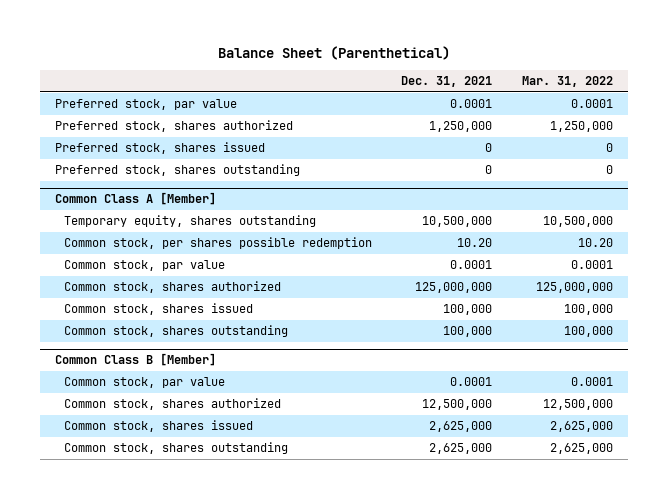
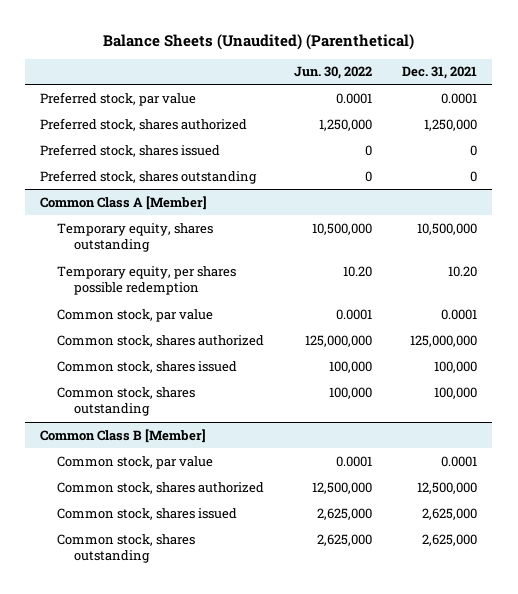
[218,46,451,61] Balance Sheet (Parenthetical) -> [102,33,414,50] Balance Sheets (Unaudited) (Parenthetical)
[522,76,614,88] Mar. 31, 2022 -> none
none -> [294,66,373,80] Jun. 30, 2022
[63,237,372,250] Common stock, per shares possible redemption -> [57,265,237,296] Temporary equity, per shares possible redemption

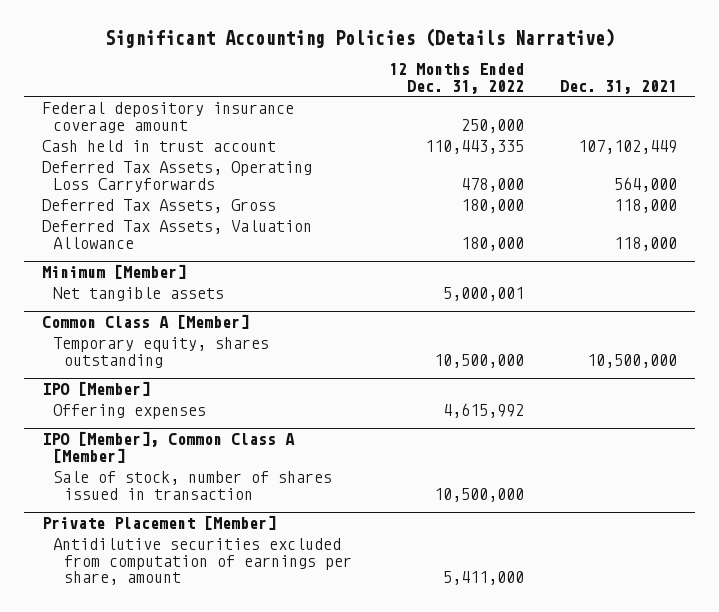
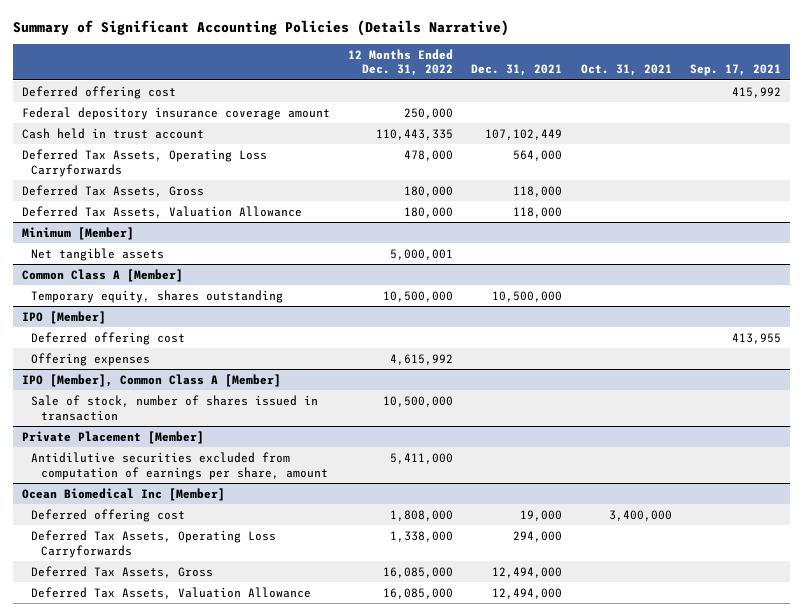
[104,27,615,48] Significant Accounting Policies (Details Narrative) -> [12,19,509,36] Summary of Significant Accounting Policies (Details Narrative)
none -> [580,64,672,77] Oct. 31, 2021
none -> [689,64,781,77] Sep. 17, 2021
none -> [21,85,176,99] Deferred offering cost
none -> [31,331,186,345] Deferred offering cost
none -> [21,487,225,501] Ocean Biomedical Inc [Member]
none -> [31,508,186,522] Deferred offering cost
none -> [31,529,277,558] Deferred Tax Assets, Operating Loss Carryforwards
none -> [31,565,214,578] Deferred Tax Assets, Gross
none -> [31,586,312,599] Deferred Tax Assets, Valuation Allowance

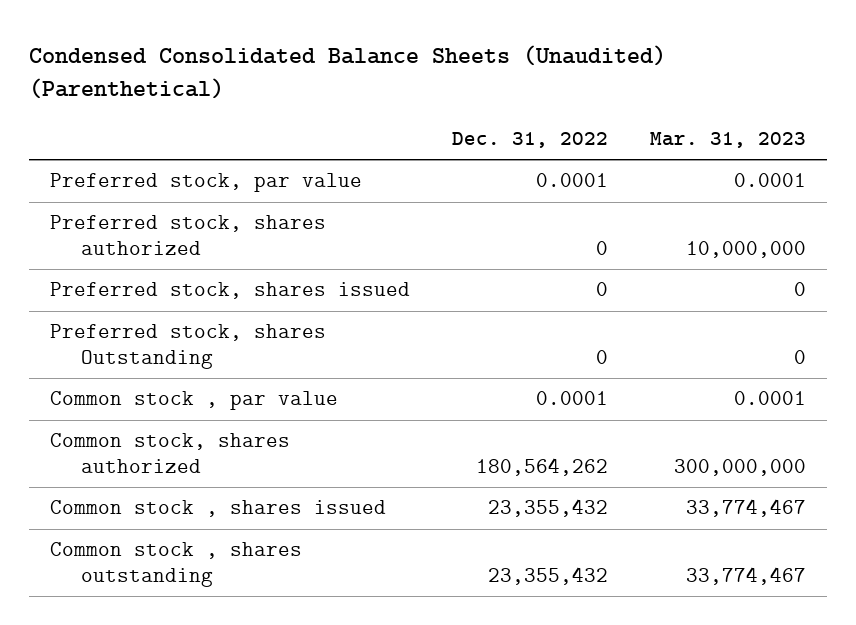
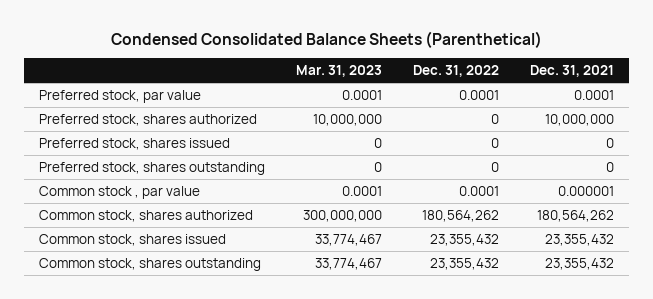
[29,44,667,99] Condensed Consolidated Balance Sheets (Unaudited) (Parenthetical) -> [110,30,542,48] Condensed Consolidated Balance Sheets (Parenthetical)
none -> [529,65,614,78] Dec. 31, 2021
[50,324,327,370] Preferred stock, shares Outstanding -> [39,161,266,175] Preferred stock, shares outstanding
[50,500,387,518] Common stock , shares issued -> [39,233,227,246] Common stock, shares issued
[50,542,303,588] Common stock , shares outstanding -> [39,257,262,271] Common stock, shares outstanding

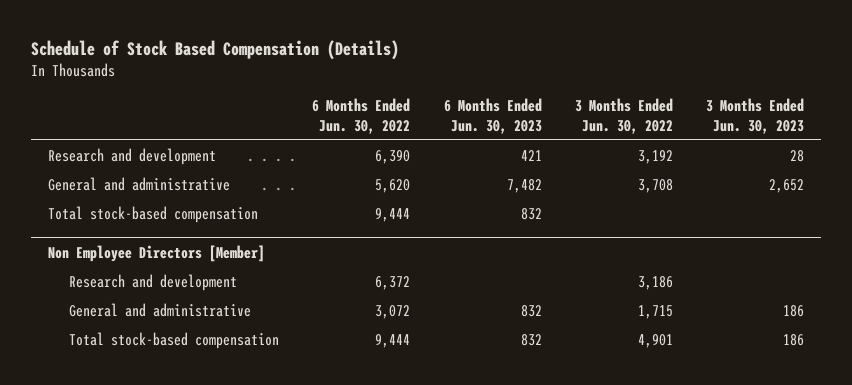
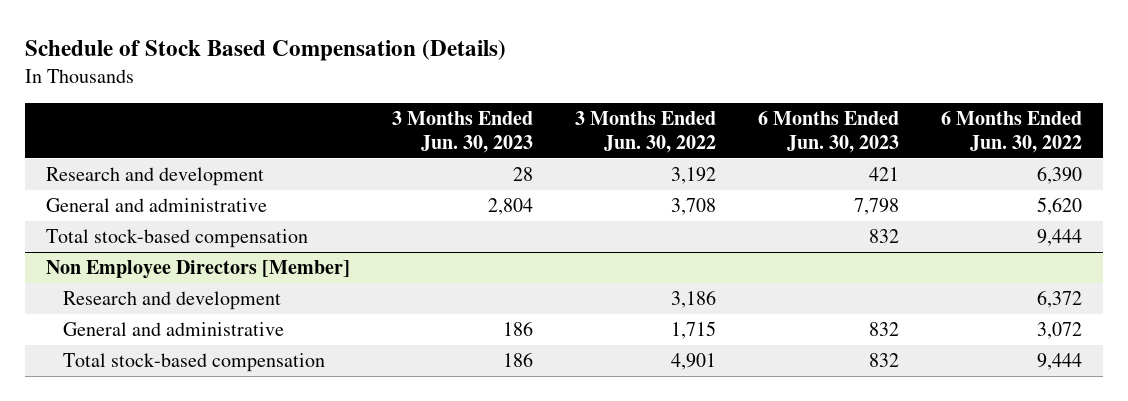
[506,178,542,193] 7,482 -> [853,198,899,216] 7,798
[768,178,804,193] 2,652 -> [488,198,534,216] 2,804

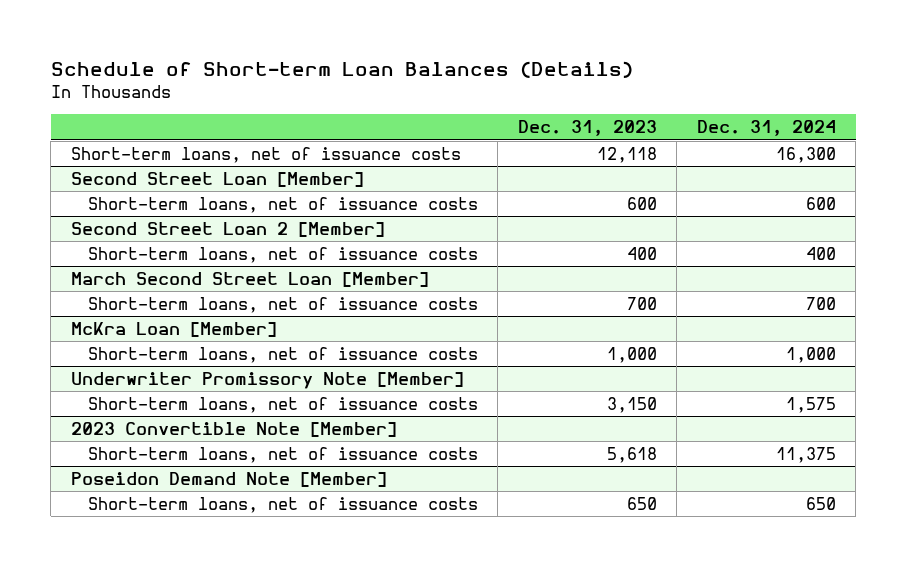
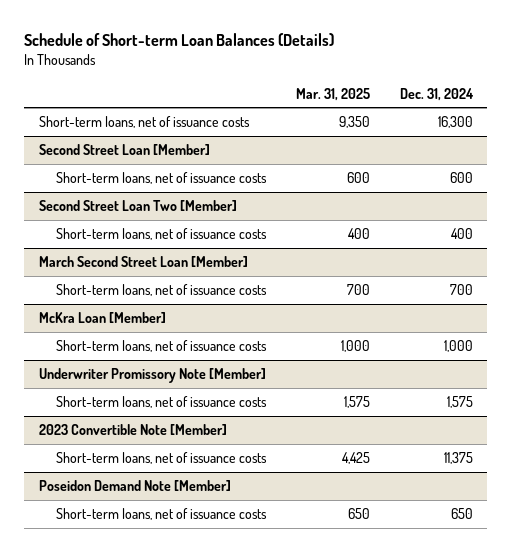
[517,120,657,137] Dec. 31, 2023 -> none
none -> [295,87,370,101] Mar. 31, 2025
[71,221,386,237] Second Street Loan 2 [Member] -> [39,200,238,212] Second Street Loan Two [Member]

